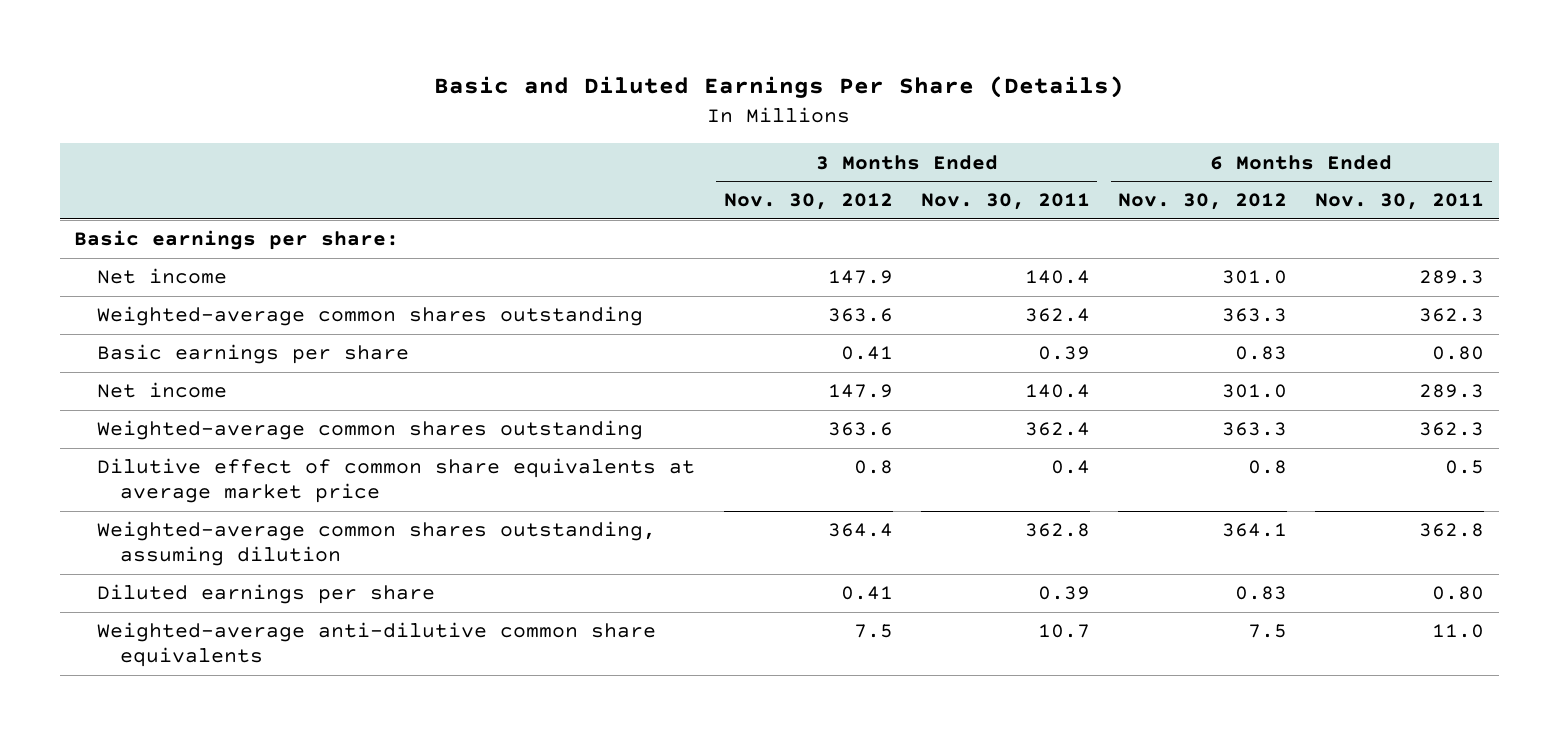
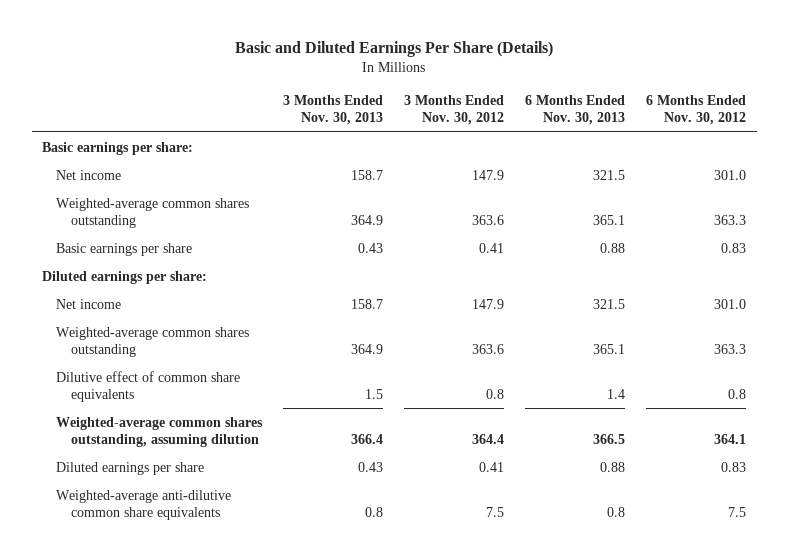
[920,193,1090,211] Nov. 30, 2011 -> none
[1315,193,1485,211] Nov. 30, 2011 -> none
none -> [283,95,384,126] 3 Months Ended Nov. 30, 2013
none -> [525,95,626,126] 6 Months Ended Nov. 30, 2013
none -> [42,270,208,284] Diluted earnings per share:
[97,458,696,504] Dilutive effect of common share equivalents at average market price -> [56,370,241,402] Dilutive effect of common share equivalents

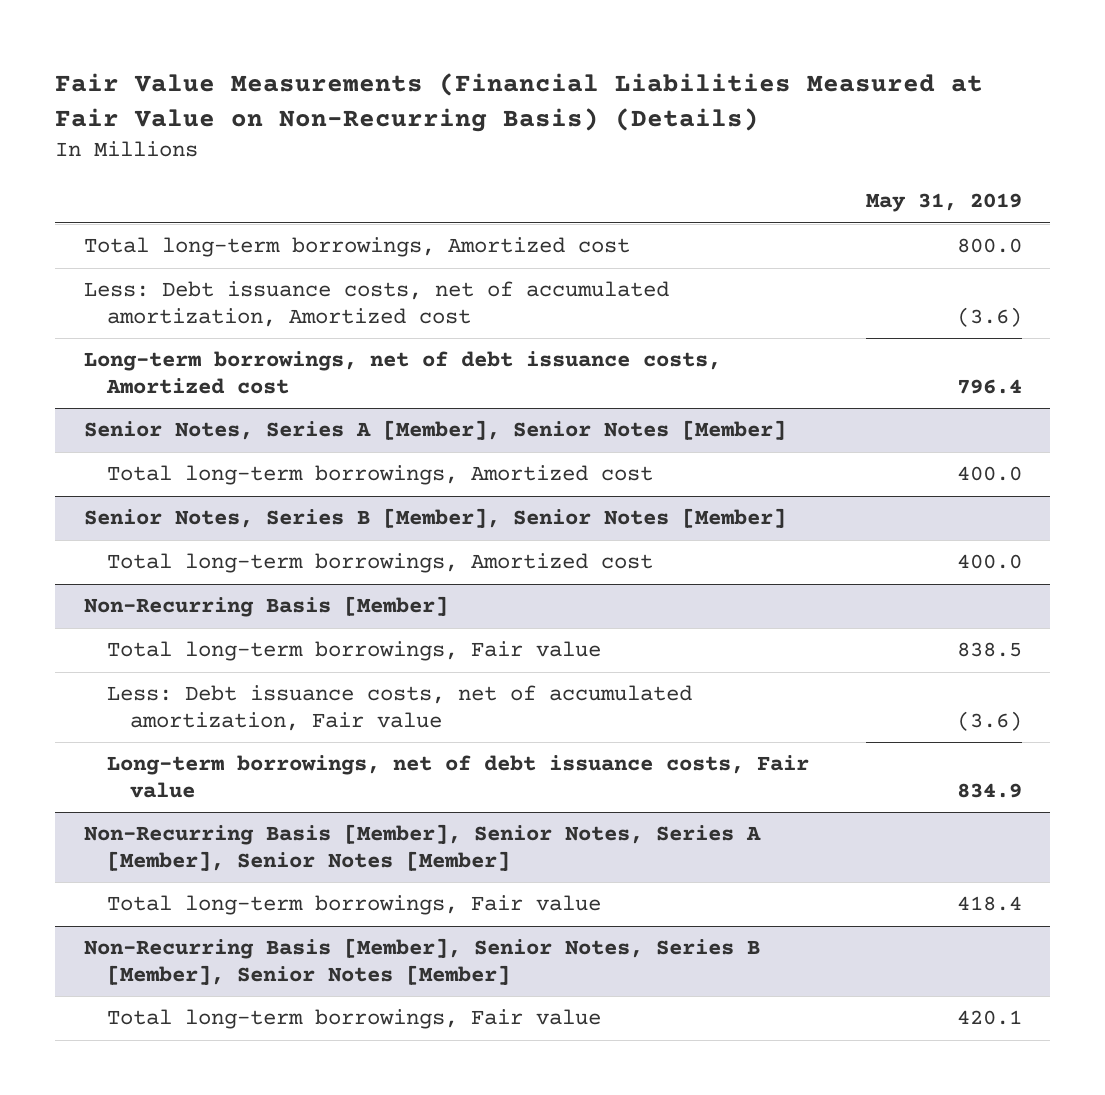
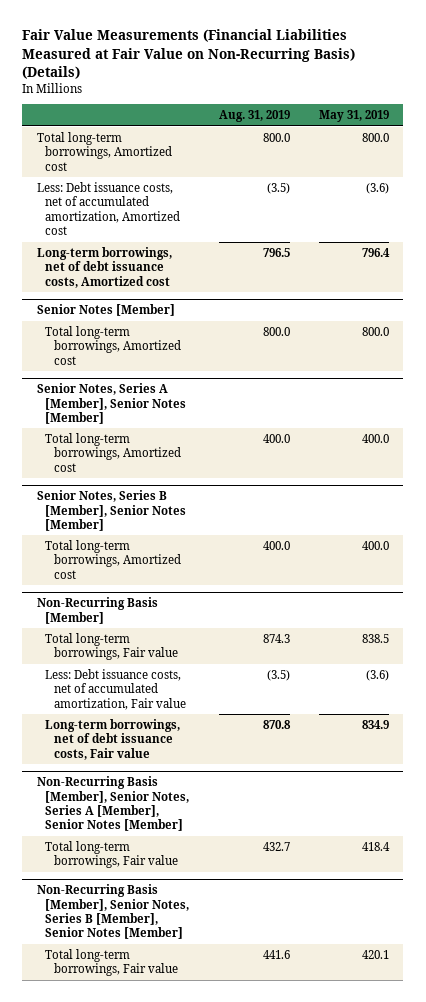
none -> [218,110,290,123] Aug. 31, 2019
none -> [36,304,175,317] Senior Notes [Member]
none -> [45,325,181,365] Total long-term borrowings, Amortized cost

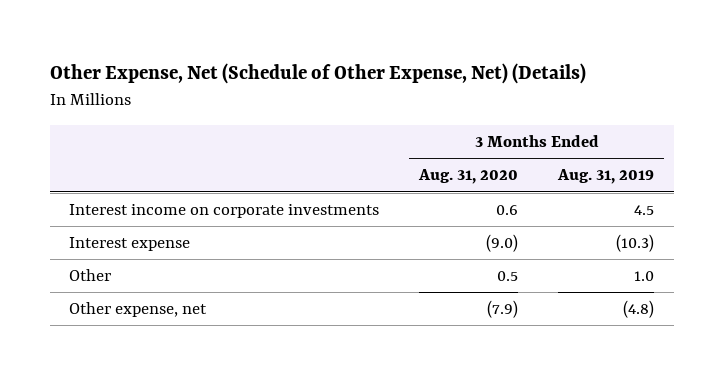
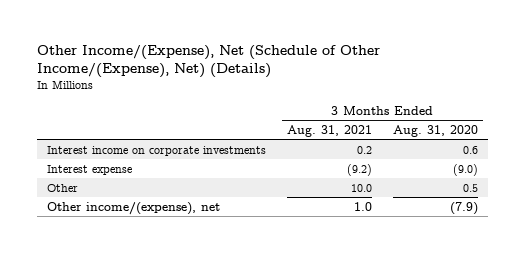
[49,63,586,85] Other Expense, Net (Schedule of Other Expense, Net) (Details) -> [36,44,380,79] Other Income/(Expense), Net (Schedule of Other Income/(Expense), Net) (Details)
[556,169,654,185] Aug. 31, 2019 -> none
none -> [286,124,372,137] Aug. 31, 2021
[69,302,208,318] Other expense, net -> [46,201,220,215] Other income/(expense), net

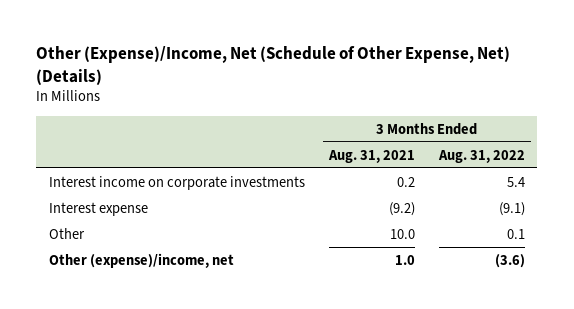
[36,44,380,79] Other Income/(Expense), Net (Schedule of Other Income/(Expense), Net) (Details) -> [36,46,511,85] Other (Expense)/Income, Net (Schedule of Other Expense, Net) (Details)
[392,124,478,137] Aug. 31, 2020 -> none
none -> [438,149,526,163] Aug. 31, 2022
[46,201,220,215] Other income/(expense), net -> [48,252,234,268] Other (expense)/income, net

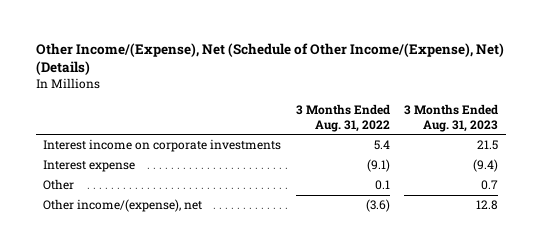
[36,46,511,85] Other (Expense)/Income, Net (Schedule of Other Expense, Net) (Details) -> [35,42,504,76] Other Income/(Expense), Net (Schedule of Other Income/(Expense), Net) (Details)
[327,149,415,163] Aug. 31, 2021 -> none
none -> [404,103,499,132] 3 Months Ended Aug. 31, 2023
[48,252,234,268] Other (expense)/income, net -> [42,199,202,213] Other income/(expense), net

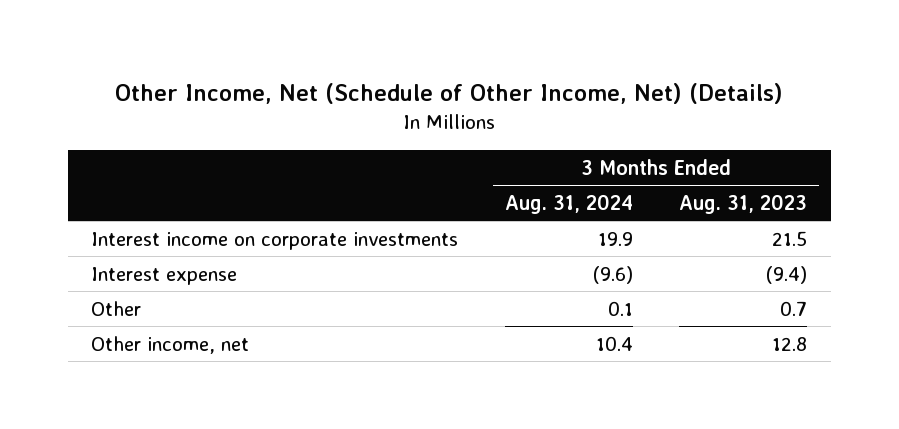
[35,42,504,76] Other Income/(Expense), Net (Schedule of Other Income/(Expense), Net) (Details) -> [115,82,784,104] Other Income, Net (Schedule of Other Income, Net) (Details)
[295,103,390,132] 3 Months Ended Aug. 31, 2022 -> none
none -> [504,193,633,214] Aug. 31, 2024
[42,199,202,213] Other income/(expense), net -> [91,335,250,354] Other income, net

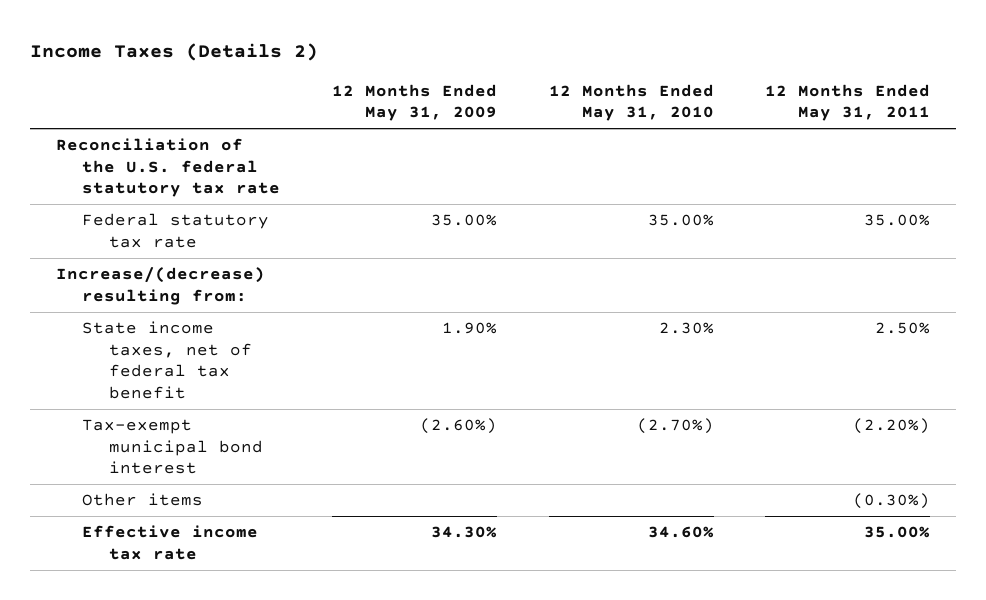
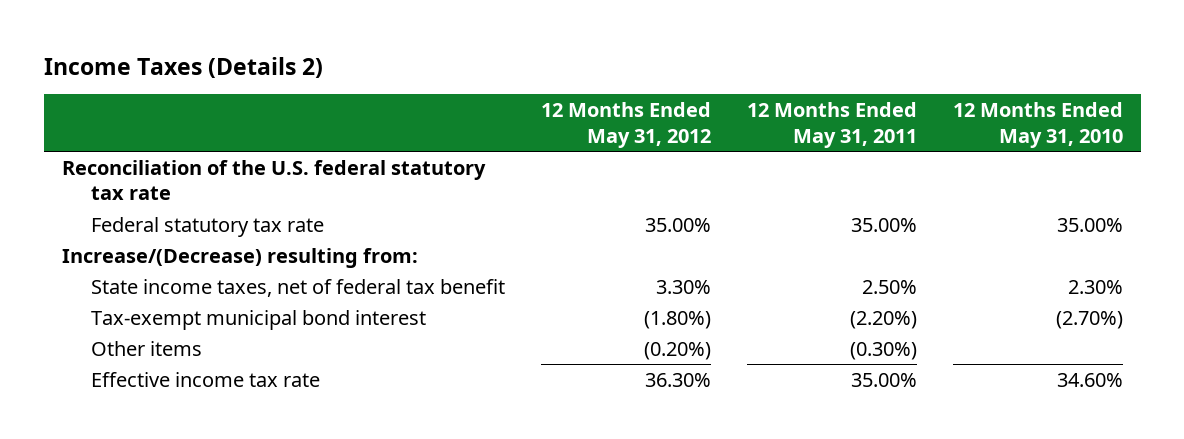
[331,83,497,122] 12 Months Ended May 31, 2009 -> none
none -> [540,102,711,148] 12 Months Ended May 31, 2012
[55,267,265,305] Increase/(decrease) resulting from: -> [61,247,418,268] Increase/(Decrease) resulting from:

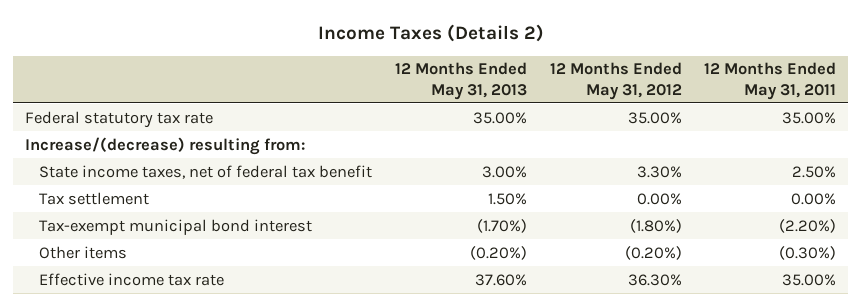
[952,102,1123,148] 12 Months Ended May 31, 2010 -> none
none -> [394,62,527,100] 12 Months Ended May 31, 2013
[61,159,486,201] Reconciliation of the U.S. federal statutory tax rate -> none
[61,247,418,268] Increase/(Decrease) resulting from: -> [24,136,305,155] Increase/(decrease) resulting from:
none -> [38,191,149,205] Tax settlement

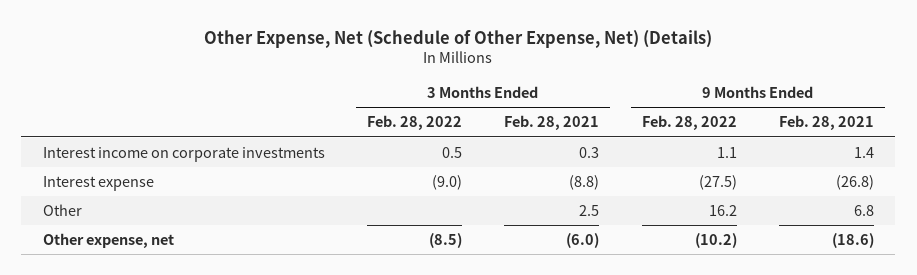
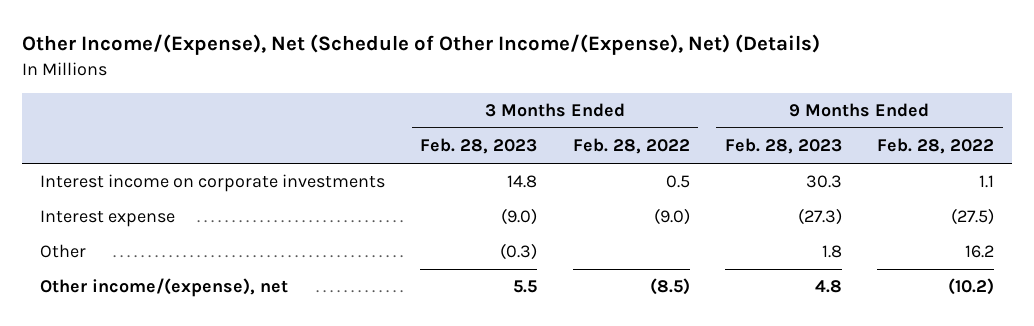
[204,29,713,48] Other Expense, Net (Schedule of Other Expense, Net) (Details) -> [22,34,821,56] Other Income/(Expense), Net (Schedule of Other Income/(Expense), Net) (Details)
[504,115,600,131] Feb. 28, 2021 -> none
[779,115,875,131] Feb. 28, 2021 -> none
none -> [420,138,538,155] Feb. 28, 2023
none -> [724,138,842,155] Feb. 28, 2023
[42,233,174,249] Other expense, net -> [40,278,289,298] Other income/(expense), net

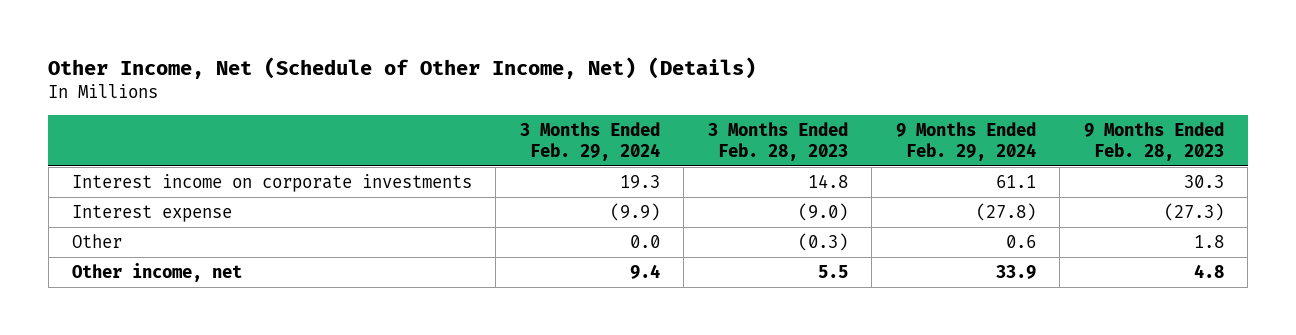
[22,34,821,56] Other Income/(Expense), Net (Schedule of Other Income/(Expense), Net) (Details) -> [48,56,757,79] Other Income, Net (Schedule of Other Income, Net) (Details)
[572,138,690,155] Feb. 28, 2022 -> none
[876,138,994,155] Feb. 28, 2022 -> none
none -> [519,122,660,161] 3 Months Ended Feb. 29, 2024
none -> [895,122,1036,161] 9 Months Ended Feb. 29, 2024
[40,278,289,298] Other income/(expense), net -> [71,262,242,282] Other income, net

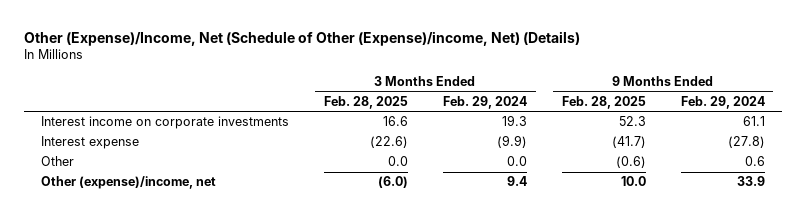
[48,56,757,79] Other Income, Net (Schedule of Other Income, Net) (Details) -> [23,30,580,46] Other (Expense)/Income, Net (Schedule of Other (Expense)/income, Net) (Details)
[707,122,848,161] 3 Months Ended Feb. 28, 2023 -> none
[1083,122,1224,161] 9 Months Ended Feb. 28, 2023 -> none
none -> [324,95,409,109] Feb. 28, 2025
none -> [561,95,646,109] Feb. 28, 2025
[71,262,242,282] Other income, net -> [41,176,217,190] Other (expense)/income, net

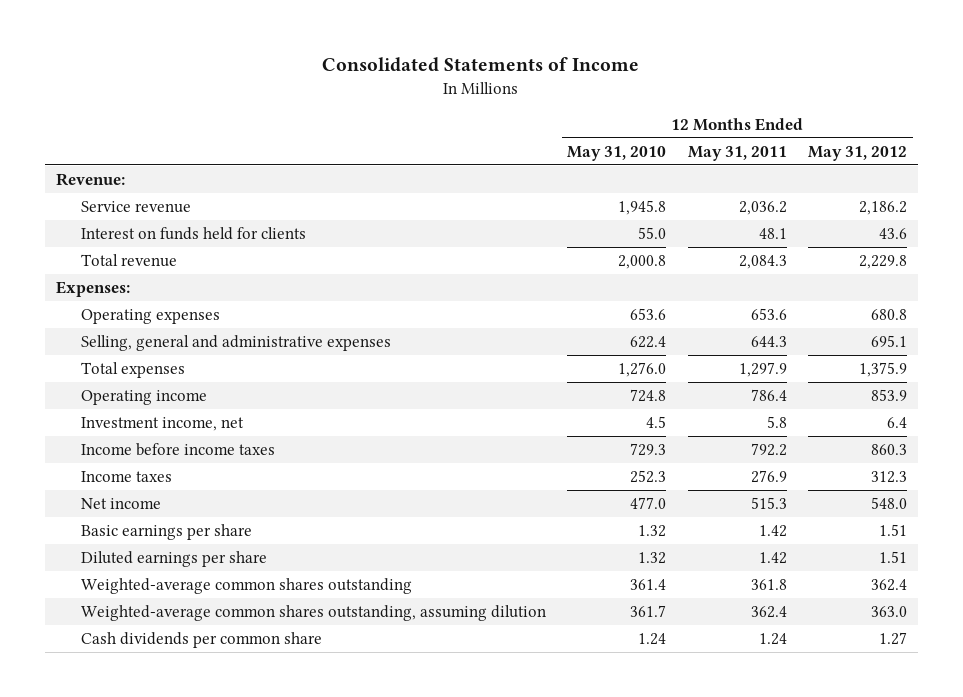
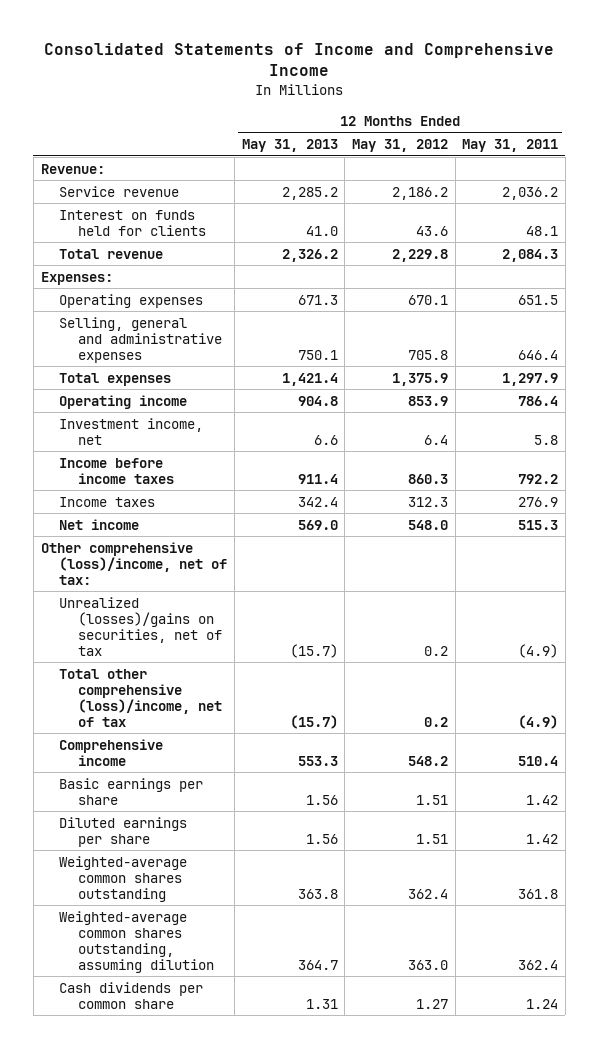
[322,56,640,72] Consolidated Statements of Income -> [44,42,555,77] Consolidated Statements of Income and Comprehensive Income
[567,145,667,161] May 31, 2010 -> none
none -> [241,138,338,152] May 31, 2013
[750,308,787,321] 653.6 -> [518,294,559,305] 651.5
[871,309,908,321] 680.8 -> [408,294,449,305] 670.1
[750,336,787,348] 644.3 -> [518,349,559,360] 646.4
[871,335,908,348] 695.1 -> [408,349,449,360] 705.8
none -> [40,541,228,585] Other comprehensive (loss)/income, net of tax:
none -> [59,596,223,656] Unrealized (losses)/gains on securities, net of tax
none -> [59,668,223,727] Total other comprehensive (loss)/income, net of tax
none -> [59,738,164,766] Comprehensive income

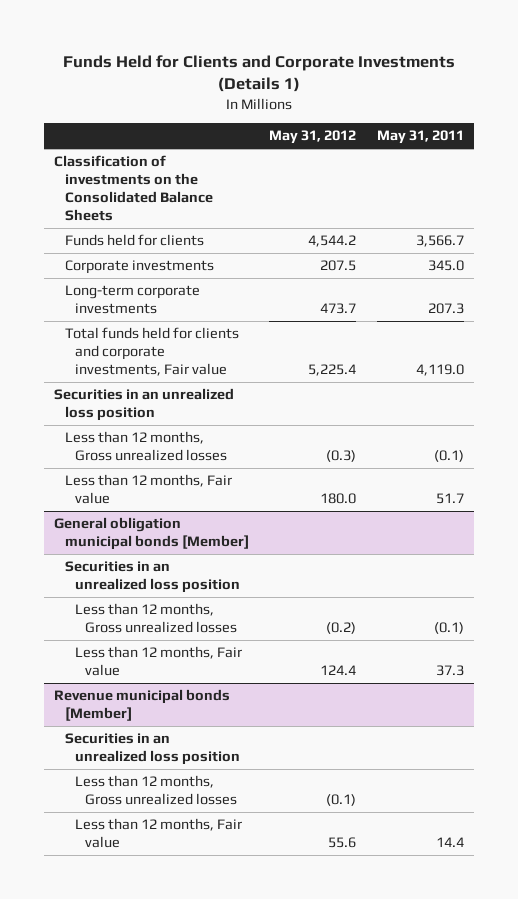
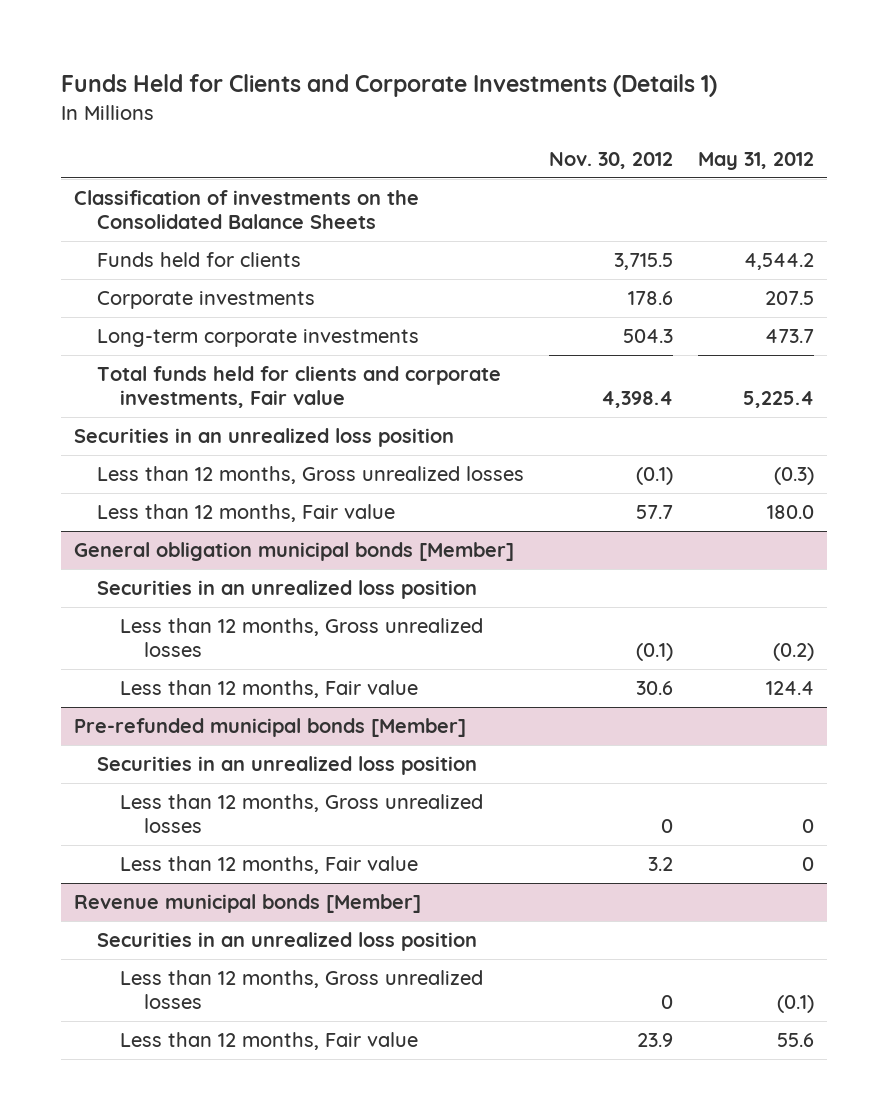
[377,130,465,145] May 31, 2011 -> none
none -> [549,151,674,169] Nov. 30, 2012
none -> [73,718,466,738] Pre-refunded municipal bonds [Member]
none -> [97,756,478,776] Securities in an unrealized loss position
none -> [120,794,484,834] Less than 12 months, Gross unrealized losses
none -> [120,856,419,875] Less than 12 months, Fair value

